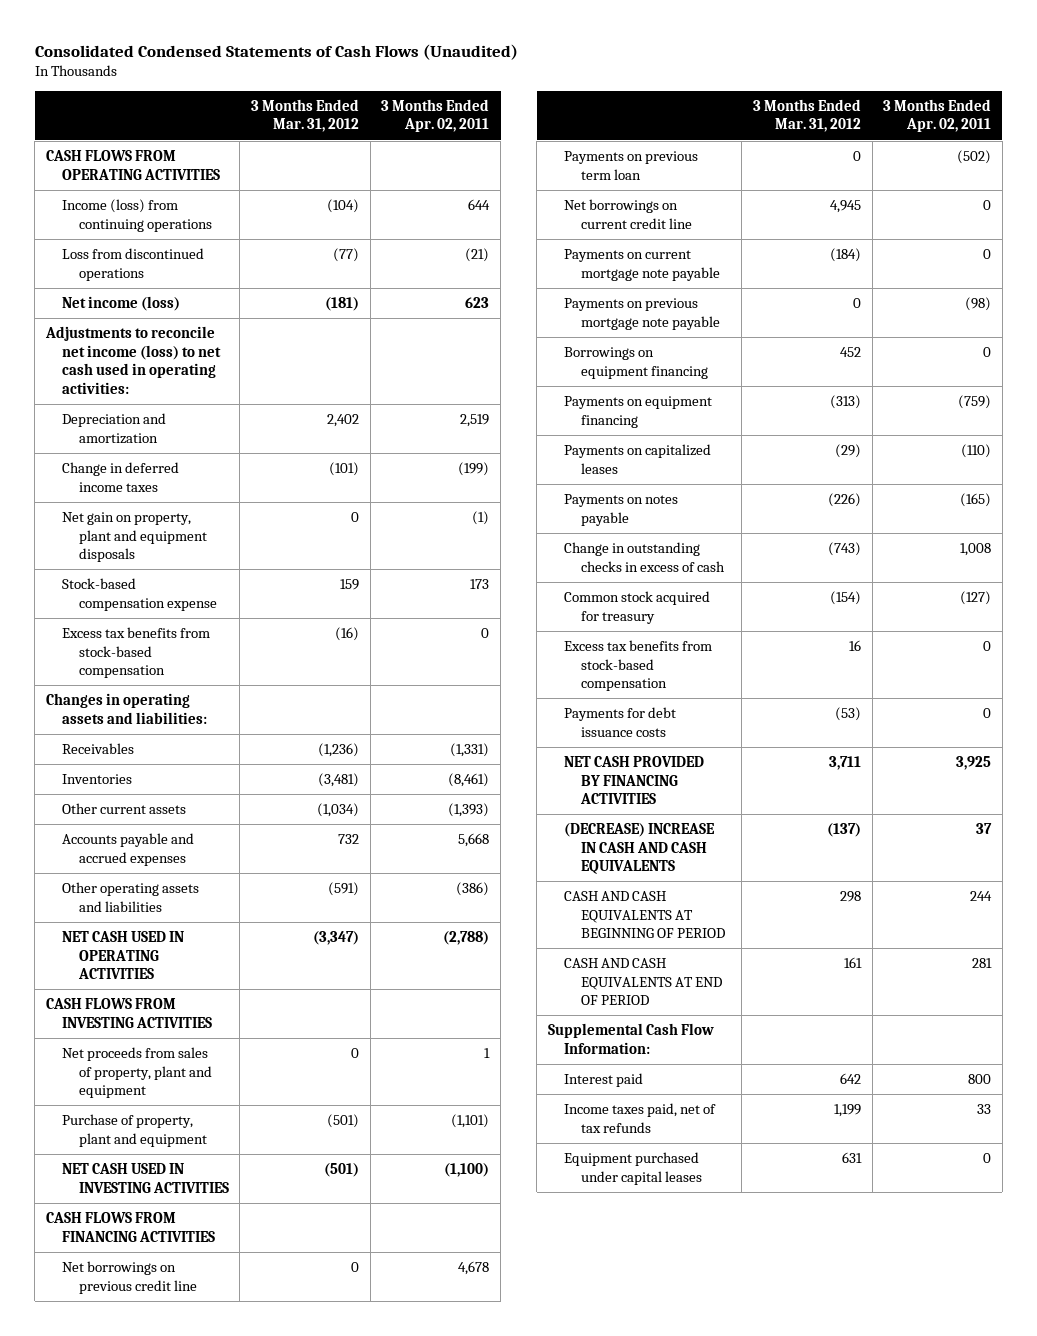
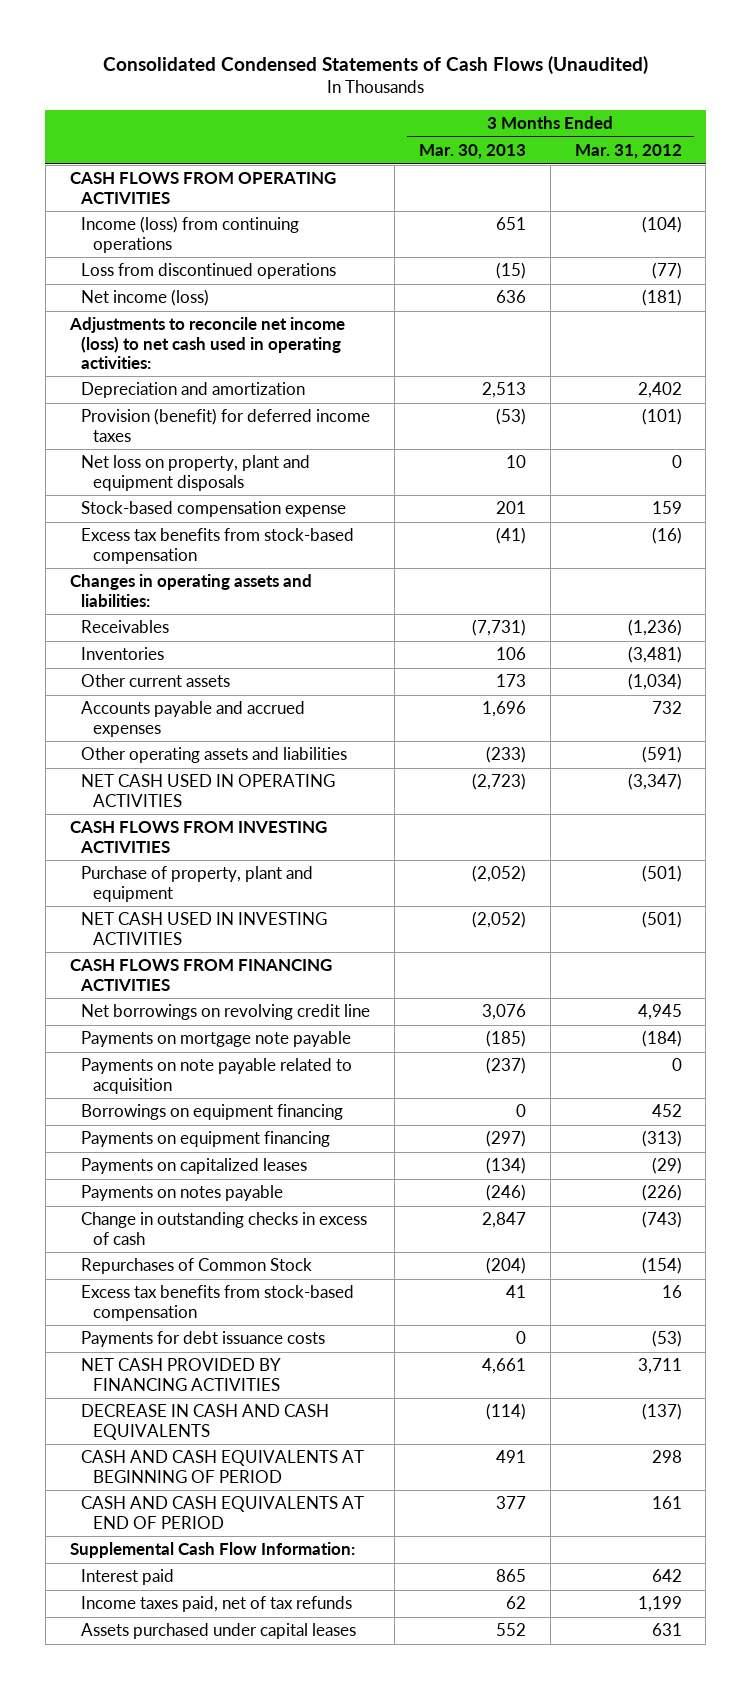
[381,98,490,133] 3 Months Ended Apr. 02, 2011 -> none
none -> [418,144,526,160] Mar. 30, 2013
[62,461,180,492] Change in deferred income taxes -> [81,408,371,442] Provision (benefit) for deferred income taxes
[62,511,207,563] Net gain on property, plant and equipment disposals -> [81,455,311,491] Net loss on property, plant and equipment disposals
[62,1046,212,1099] Net proceeds from sales of property, plant and equipment -> none
[62,1260,197,1294] Net borrowings on previous credit line -> none
[564,150,699,180] Payments on previous term loan -> none
[564,297,720,330] Payments on previous mortgage note payable -> none
[564,198,692,229] Net borrowings on current credit line -> [81,1004,371,1021] Net borrowings on revolving credit line
[564,248,720,281] Payments on current mortgage note payable -> [81,1031,352,1048] Payments on mortgage note payable
none -> [81,1058,353,1094] Payments on note payable related to acquisition
[564,590,711,624] Common stock acquired for treasury -> [81,1258,313,1275] Repurchases of Common Stock
[564,822,716,875] (DECREASE) INCREASE IN CASH AND CASH EQUIVALENTS -> [81,1404,330,1440] DECREASE IN CASH AND CASH EQUIVALENTS
[564,1151,702,1185] Equipment purchased under capital leases -> [81,1623,357,1640] Assets purchased under capital leases

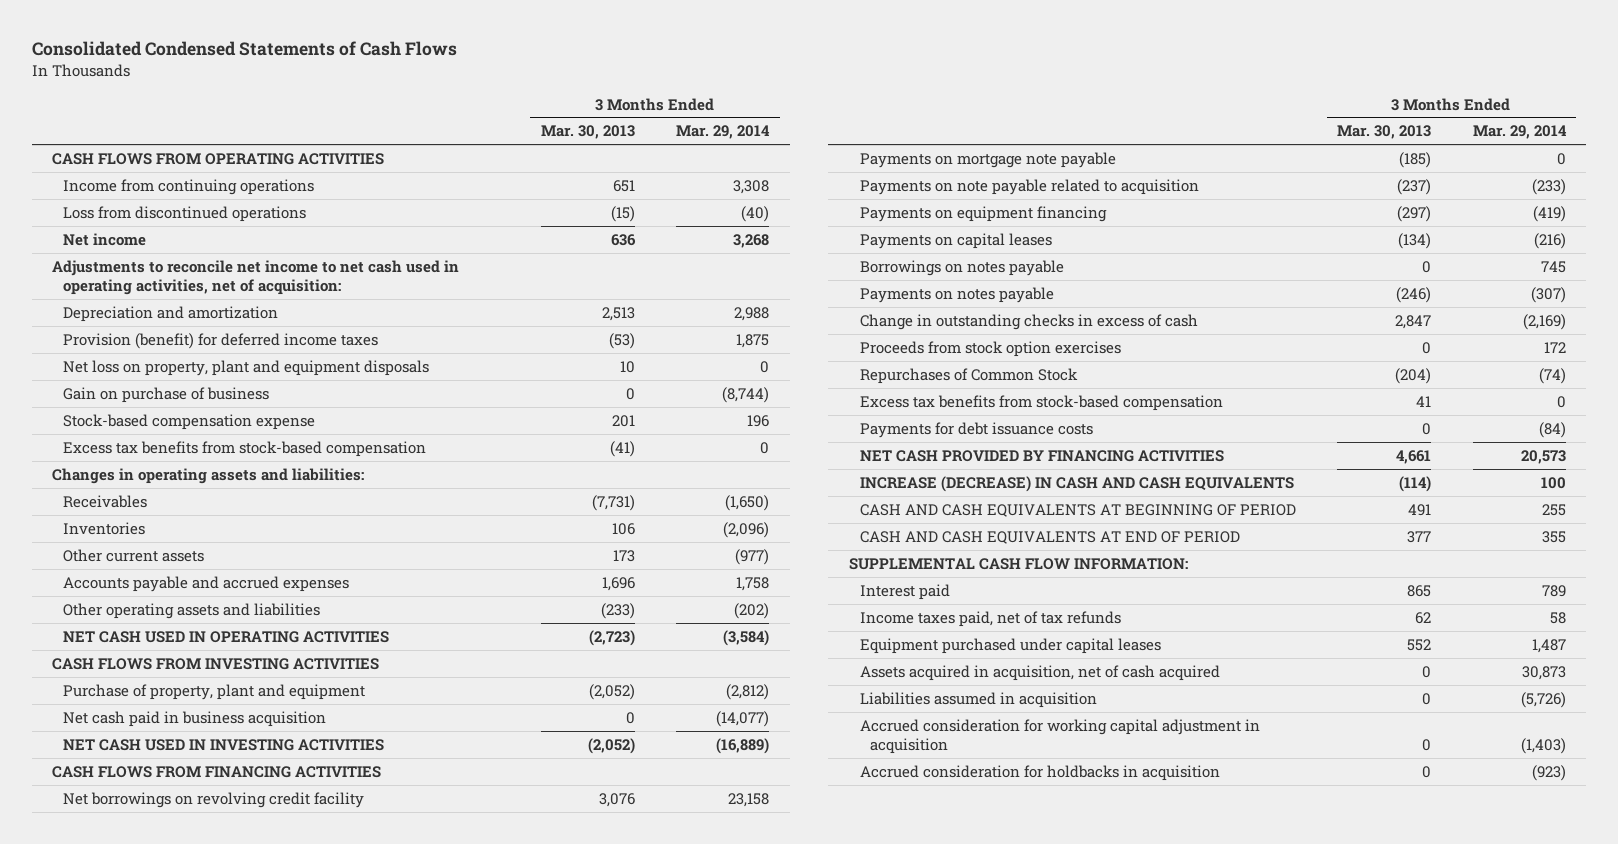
[102,55,648,74] Consolidated Condensed Statements of Cash Flows (Unaudited) -> [31,41,457,57] Consolidated Condensed Statements of Cash Flows
[574,144,682,160] Mar. 31, 2012 -> none
none -> [676,125,771,140] Mar. 29, 2014
[81,216,300,253] Income (loss) from continuing operations -> [63,178,315,195] Income from continuing operations
[81,289,210,307] Net income (loss) -> [63,232,147,246] Net income
[68,317,345,369] Adjustments to reconcile net income (loss) to net cash used in operating activities: -> [52,259,460,295] Adjustments to reconcile net income to net cash used in operating activities, net of acquisition:
none -> [63,386,270,403] Gain on purchase of business
none -> [63,710,327,727] Net cash paid in business acquisition
[81,1004,371,1021] Net borrowings on revolving credit line -> [63,791,365,808] Net borrowings on revolving credit facility
[81,1104,344,1121] Borrowings on equipment financing -> none
[81,1158,308,1175] Payments on capitalized leases -> [859,232,1052,249] Payments on capital leases
none -> [859,259,1064,276] Borrowings on notes payable
none -> [859,340,1121,357] Proceeds from stock option exercises
[81,1404,330,1440] DECREASE IN CASH AND CASH EQUIVALENTS -> [859,475,1294,492] INCREASE (DECREASE) IN CASH AND CASH EQUIVALENTS
[69,1542,355,1559] Supplemental Cash Flow Information: -> [848,557,1188,570] SUPPLEMENTAL CASH FLOW INFORMATION:
[81,1623,357,1640] Assets purchased under capital leases -> [859,637,1161,654] Equipment purchased under capital leases
none -> [859,664,1220,681] Assets acquired in acquisition, net of cash acquired
none -> [859,691,1097,708] Liabilities assumed in acquisition
none -> [859,718,1260,754] Accrued consideration for working capital adjustment in acquisition
none -> [859,764,1220,781] Accrued consideration for holdbacks in acquisition

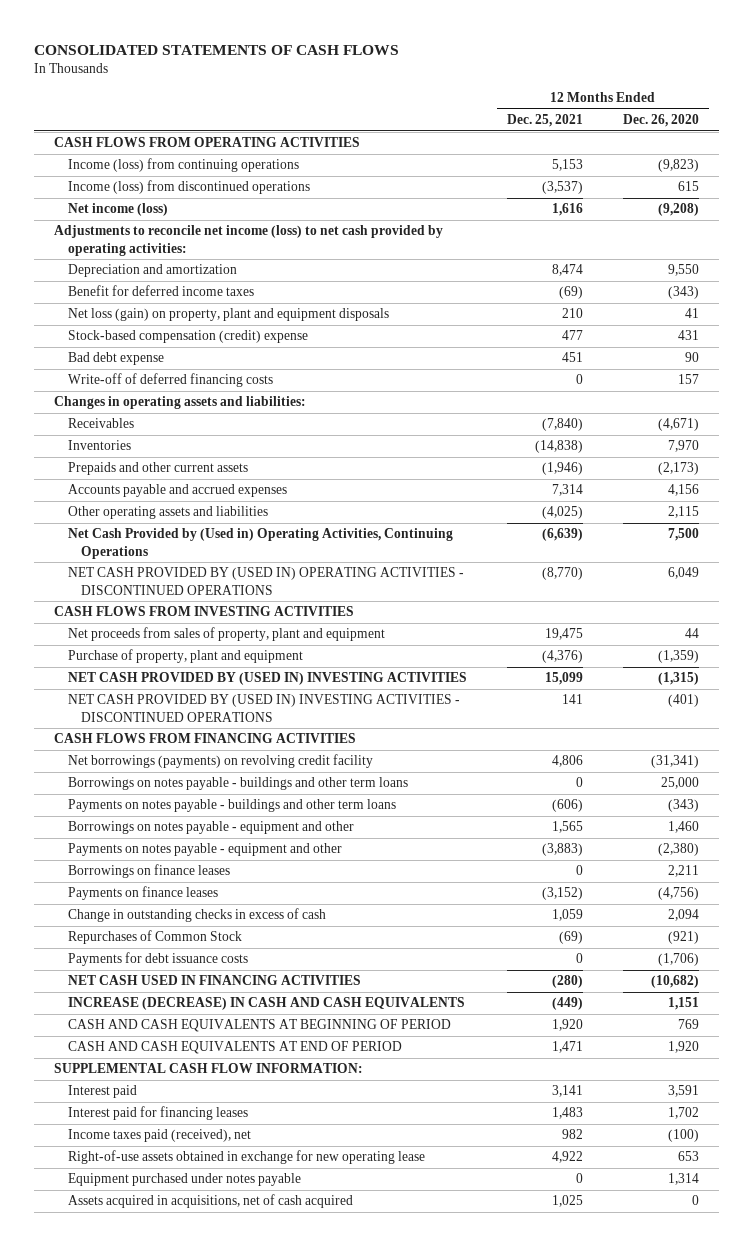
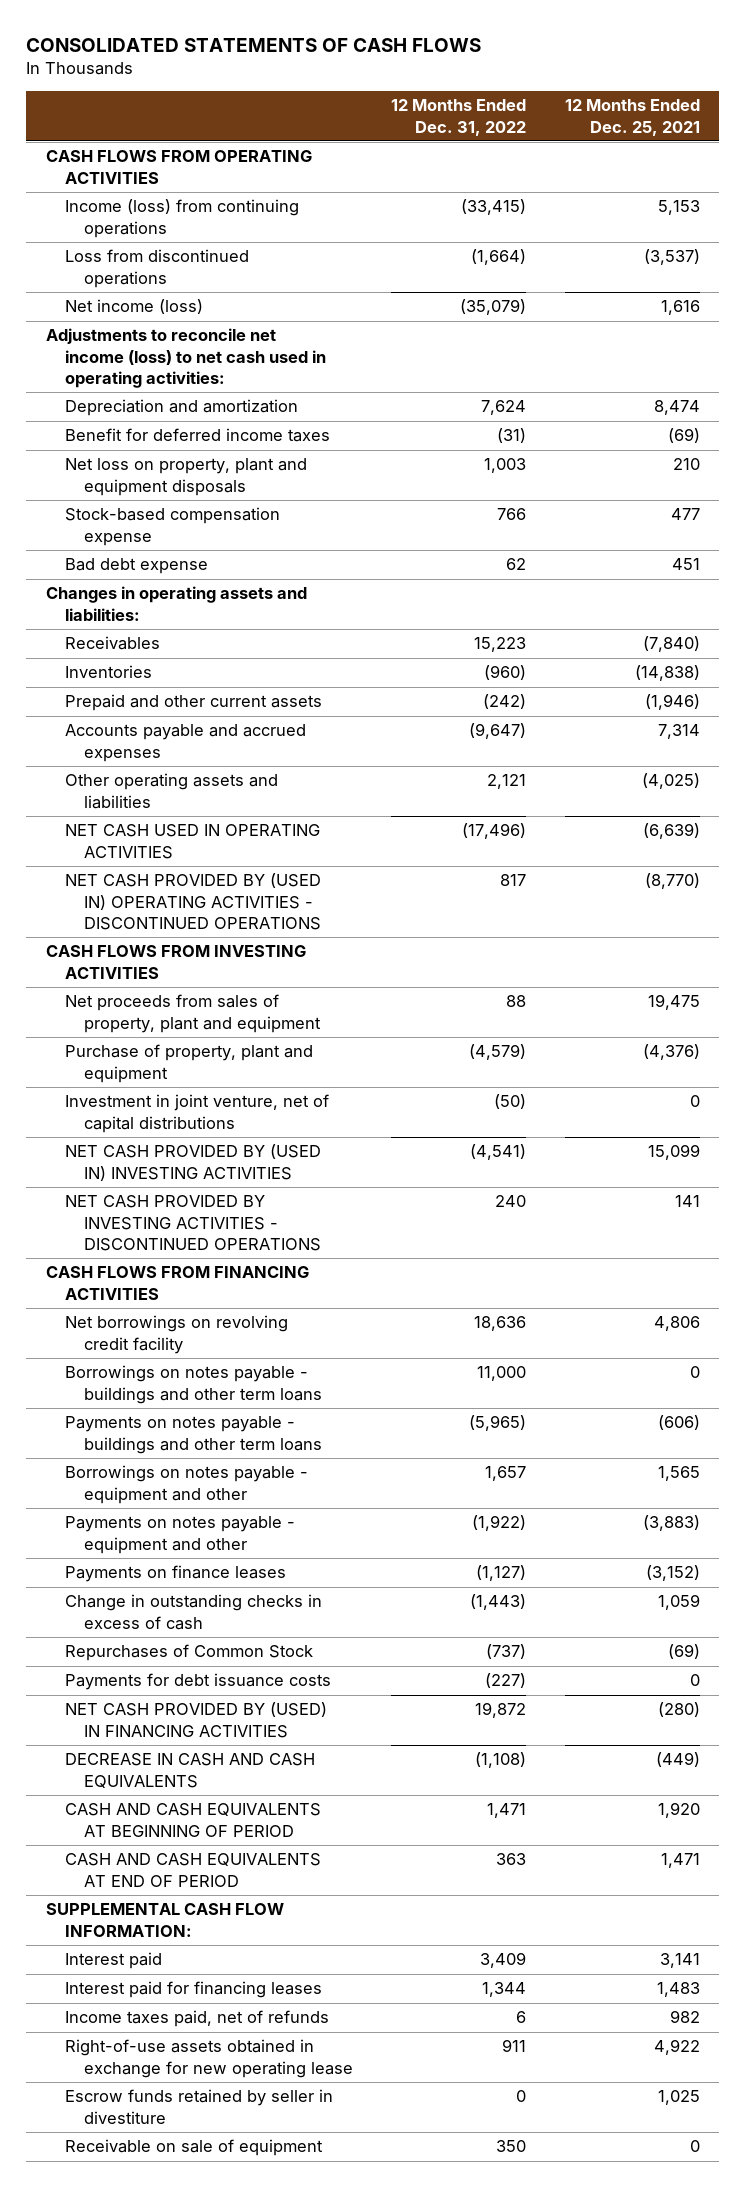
[623,114,700,128] Dec. 26, 2020 -> none
none -> [391,99,527,136] 12 Months Ended Dec. 31, 2022
[67,180,310,195] Income (loss) from discontinued operations -> [64,249,249,288] Loss from discontinued operations
[54,225,444,256] Adjustments to reconcile net income (loss) to net cash provided by operating activities: -> [45,328,326,389] Adjustments to reconcile net income (loss) to net cash used in operating activities:
[67,308,389,322] Net loss (gain) on property, plant and equipment disposals -> [64,458,307,496] Net loss on property, plant and equipment disposals
[67,330,308,344] Stock-based compensation (credit) expense -> [64,507,280,546] Stock-based compensation expense
[67,373,273,388] Write-off of deferred financing costs -> none
[67,462,248,476] Prepaids and other current assets -> [64,694,322,712] Prepaid and other current assets
[67,528,453,559] Net Cash Provided by (Used in) Operating Activities, Continuing Operations -> [64,824,320,859] NET CASH USED IN OPERATING ACTIVITIES
none -> [64,1094,329,1133] Investment in joint venture, net of capital distributions
[67,694,460,722] NET CASH PROVIDED BY (USED IN) INVESTING ACTIVITIES - DISCONTINUED OPERATIONS -> [64,1195,321,1252] NET CASH PROVIDED BY INVESTING ACTIVITIES - DISCONTINUED OPERATIONS
[67,754,373,769] Net borrowings (payments) on revolving credit facility -> [64,1315,288,1354] Net borrowings on revolving credit facility
[67,864,230,879] Borrowings on finance leases -> none
[67,975,361,986] NET CASH USED IN FINANCING ACTIVITIES -> [64,1702,327,1738] NET CASH PROVIDED BY (USED) IN FINANCING ACTIVITIES
[67,997,465,1011] INCREASE (DECREASE) IN CASH AND CASH EQUIVALENTS -> [64,1753,315,1788] DECREASE IN CASH AND CASH EQUIVALENTS
[67,1129,251,1143] Income taxes paid (received), net -> [64,2010,329,2028] Income taxes paid, net of refunds
[67,1173,301,1187] Equipment purchased under notes payable -> none
[67,1194,353,1209] Assets acquired in acquisitions, net of cash acquired -> [64,2089,333,2124] Escrow funds retained by seller in divestiture
none -> [64,2139,323,2157] Receivable on sale of equipment

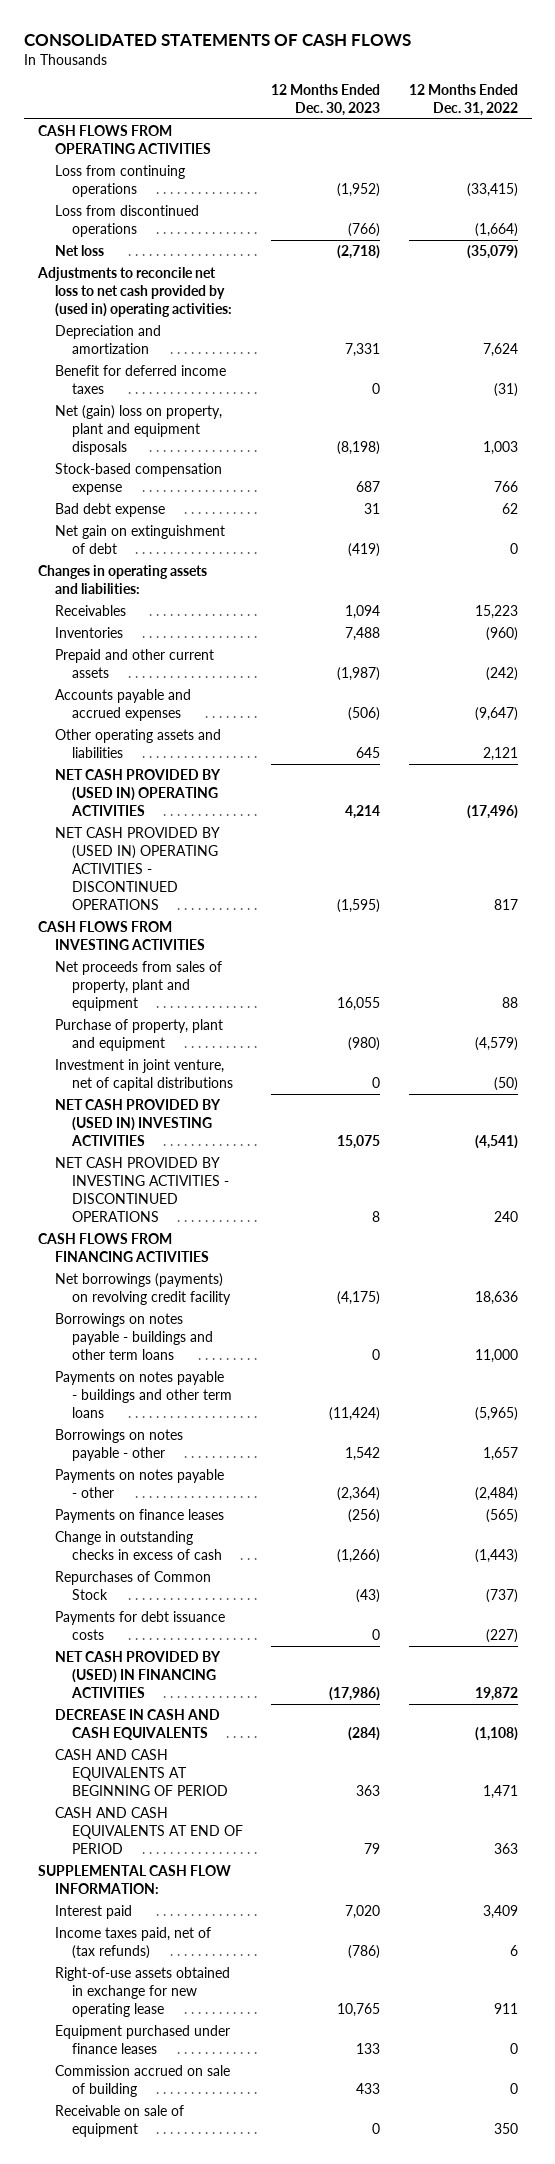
[565,99,701,136] 12 Months Ended Dec. 25, 2021 -> none
none -> [271,83,381,116] 12 Months Ended Dec. 30, 2023
[64,199,299,238] Income (loss) from continuing operations -> [54,164,185,198] Loss from continuing operations
[64,299,203,315] Net income (loss) -> [54,244,104,256] Net loss
[45,328,326,389] Adjustments to reconcile net income (loss) to net cash used in operating activities: -> [36,266,232,318] Adjustments to reconcile net loss to net cash provided by (used in) operating activities:
[64,458,307,496] Net loss on property, plant and equipment disposals -> [54,404,222,456] Net (gain) loss on property, plant and equipment disposals
none -> [54,524,225,555] Net gain on extinguishment of debt
[64,824,320,859] NET CASH USED IN OPERATING ACTIVITIES -> [54,768,221,817] NET CASH PROVIDED BY (USED IN) OPERATING ACTIVITIES
[64,1315,288,1354] Net borrowings on revolving credit facility -> [54,1272,231,1306] Net borrowings (payments) on revolving credit facility
[64,1465,308,1504] Borrowings on notes payable - equipment and other -> [54,1428,183,1462] Borrowings on notes payable - other
[64,1516,295,1554] Payments on notes payable - equipment and other -> [54,1468,224,1499] Payments on notes payable - other
[472,1515,527,1532] (1,922) -> [474,1487,518,1502] (2,484)
[476,1565,527,1582] (1,127) -> [485,1508,518,1523] (565)
[64,1981,322,1999] Interest paid for financing leases -> none
[64,2010,329,2028] Income taxes paid, net of refunds -> [54,1926,211,1960] Income taxes paid, net of (tax refunds)
[64,2089,333,2124] Escrow funds retained by seller in divestiture -> none
none -> [54,2024,230,2055] Equipment purchased under finance leases
none -> [54,2064,230,2098] Commission accrued on sale of building

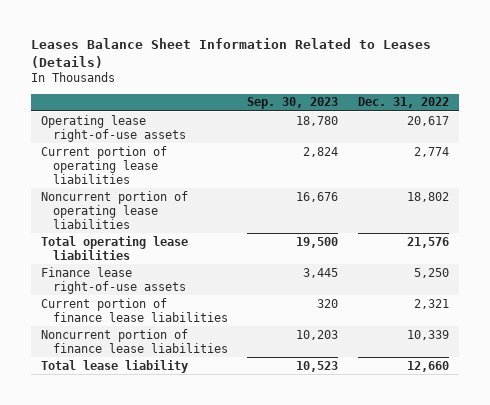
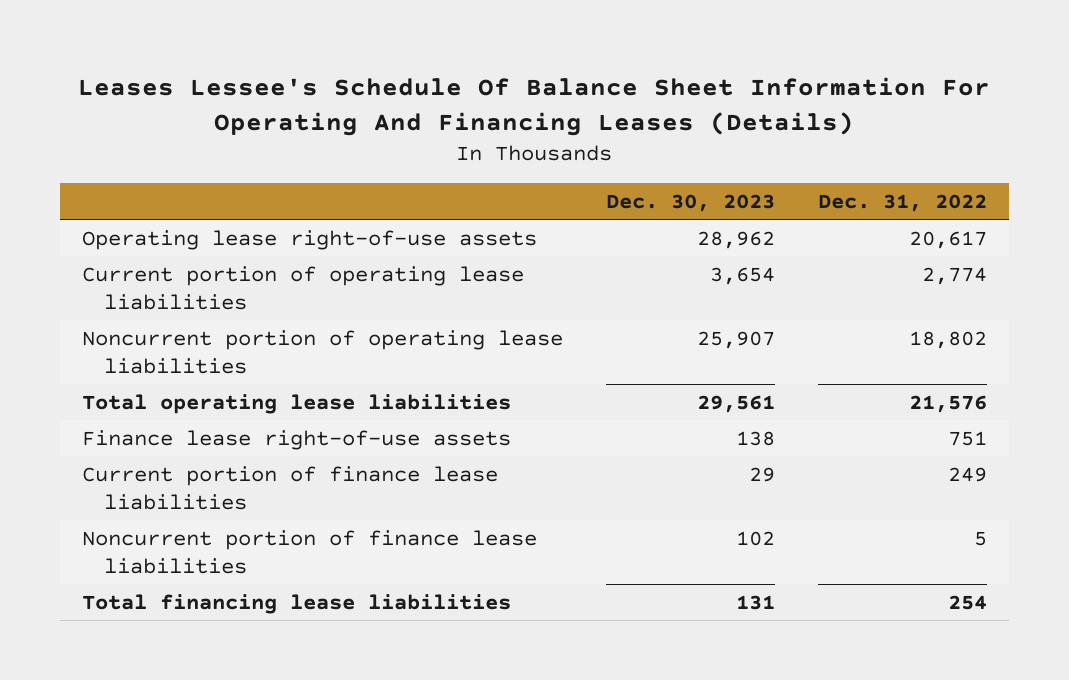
[31,37,432,68] Leases Balance Sheet Information Related to Leases (Details) -> [78,77,991,136] Leases Lessee's Schedule Of Balance Sheet Information For Operating And Financing Leases (Details)
[247,97,339,110] Sep. 30, 2023 -> none
none -> [605,193,775,212] Dec. 30, 2023
[414,267,450,278] 5,250 -> [947,430,987,446] 751
[414,298,450,309] 2,321 -> [947,466,987,482] 249
[407,329,450,340] 10,339 -> [973,530,987,546] 5
[41,359,189,373] Total lease liability -> [81,593,511,614] Total financing lease liabilities
[407,360,450,372] 12,660 -> [947,594,987,610] 254

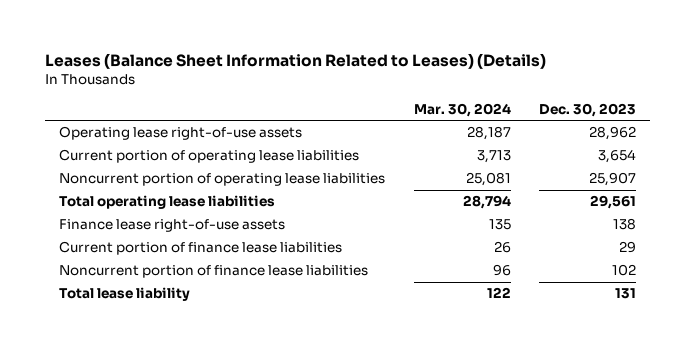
[78,77,991,136] Leases Lessee's Schedule Of Balance Sheet Information For Operating And Financing Leases (Details) -> [45,53,547,70] Leases (Balance Sheet Information Related to Leases) (Details)
[817,193,987,212] Dec. 31, 2022 -> none
none -> [413,102,511,117] Mar. 30, 2024
[81,593,511,614] Total financing lease liabilities -> [59,287,191,302] Total lease liability

